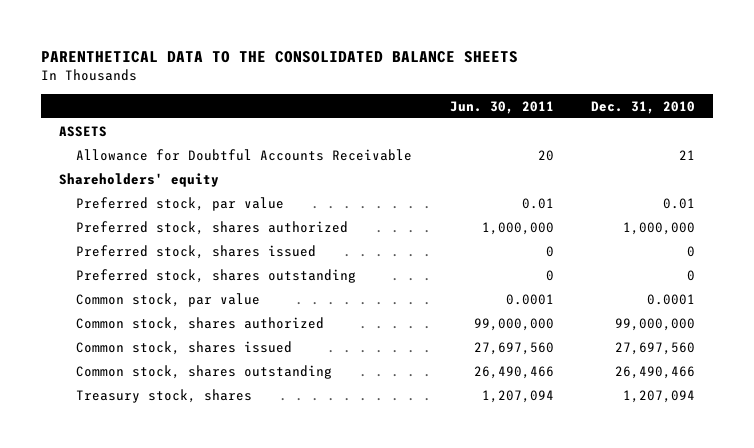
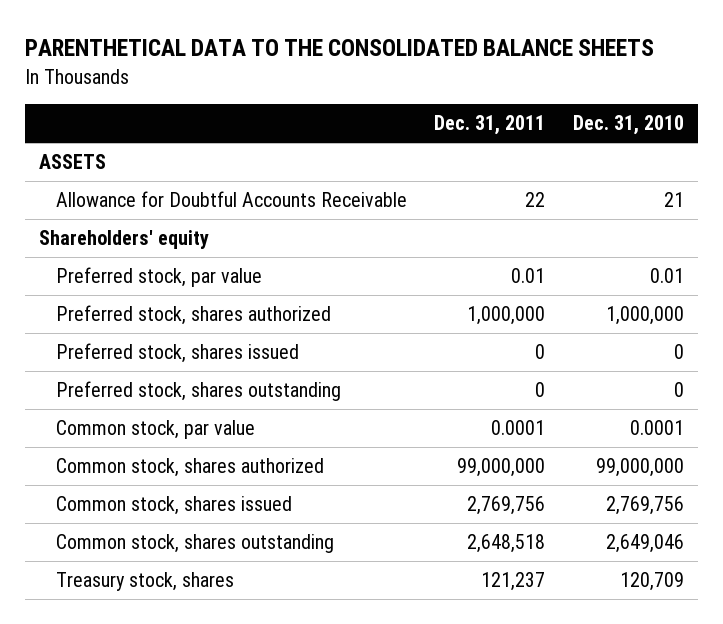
[449,100,554,114] Jun. 30, 2011 -> none
none -> [434,115,546,136] Dec. 31, 2011
[614,341,695,355] 27,697,560 -> [606,496,685,516] 2,769,756
[614,365,695,379] 26,490,466 -> [606,534,685,554] 2,649,046
[622,389,695,403] 1,207,094 -> [620,572,685,592] 120,709

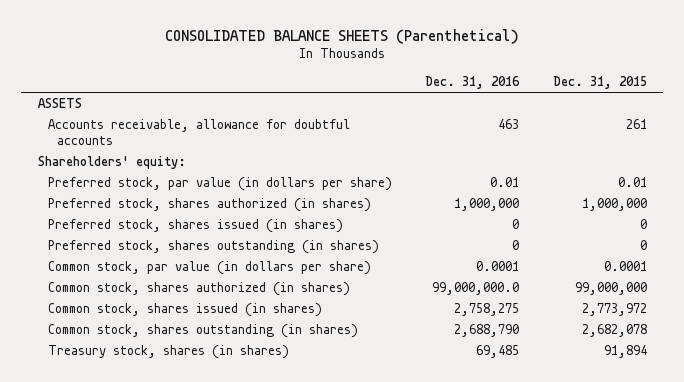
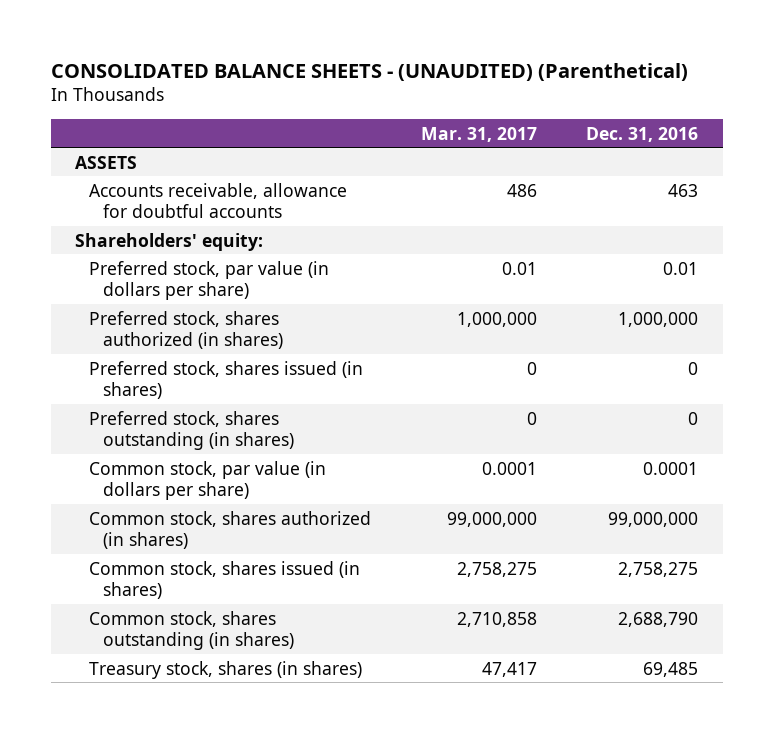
[165,28,520,44] CONSOLIDATED BALANCE SHEETS (Parenthetical) -> [50,62,688,81] CONSOLIDATED BALANCE SHEETS - (UNAUDITED) (Parenthetical)
[552,76,647,90] Dec. 31, 2015 -> none
none -> [420,126,537,142] Mar. 31, 2017
[432,281,520,295] 99,000,000.0 -> [608,511,699,527] 99,000,000

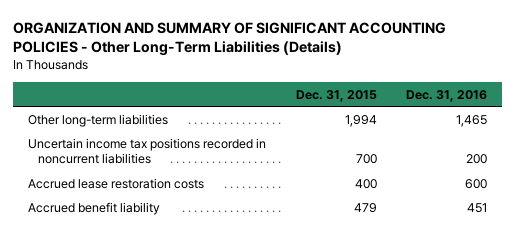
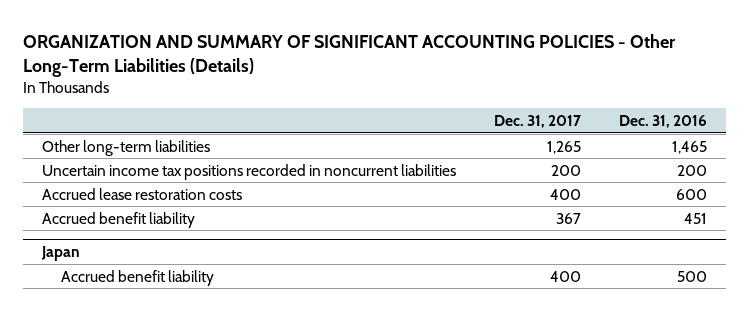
[295,89,377,102] Dec. 31, 2015 -> none
none -> [494,114,582,128] Dec. 31, 2017
none -> [41,245,81,261] Japan
none -> [61,269,215,286] Accrued benefit liability

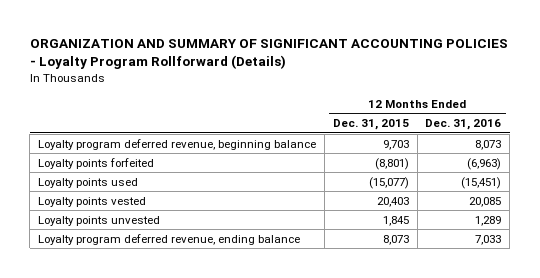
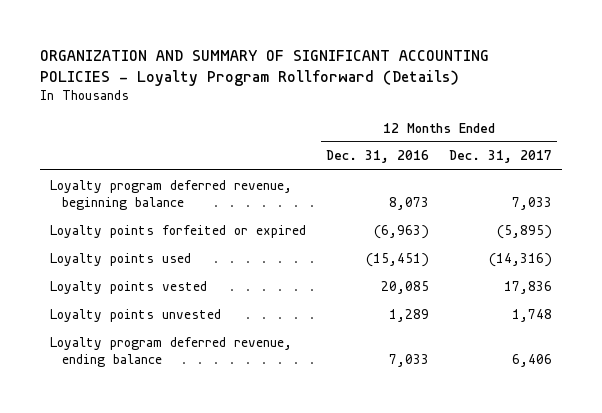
[332,119,409,131] Dec. 31, 2015 -> none
none -> [449,150,553,164] Dec. 31, 2017
[38,157,155,169] Loyalty points forfeited -> [49,224,306,238] Loyalty points forfeited or expired

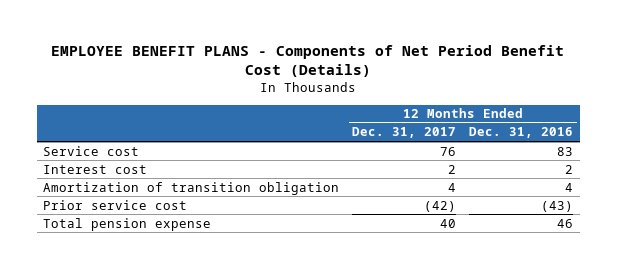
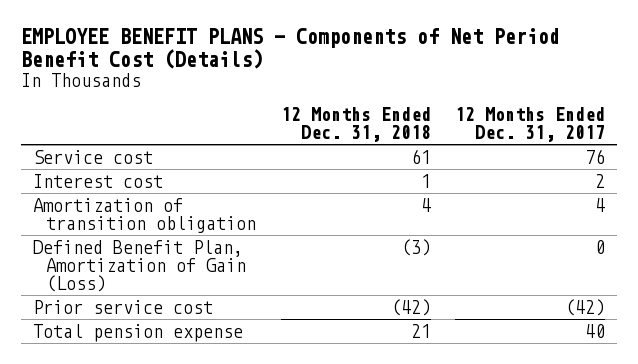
[469,127,574,139] Dec. 31, 2016 -> none
none -> [280,106,431,142] 12 Months Ended Dec. 31, 2018
none -> [33,239,247,293] Defined Benefit Plan, Amortization of Gain (Loss)

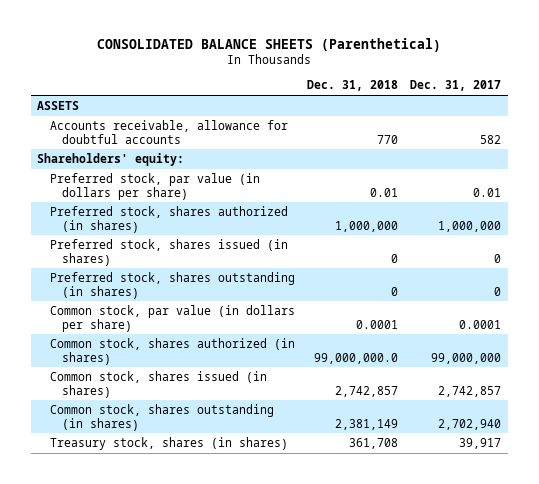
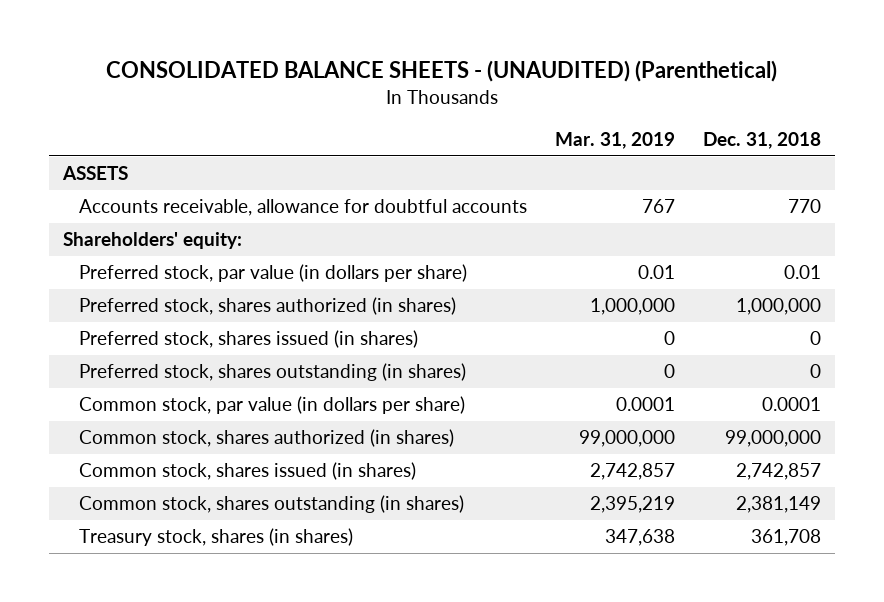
[97,37,442,52] CONSOLIDATED BALANCE SHEETS (Parenthetical) -> [106,60,778,83] CONSOLIDATED BALANCE SHEETS - (UNAUDITED) (Parenthetical)
[410,80,502,92] Dec. 31, 2017 -> none
none -> [554,132,675,150] Mar. 31, 2019
[314,352,399,364] 99,000,000.0 -> [725,430,822,448] 99,000,000

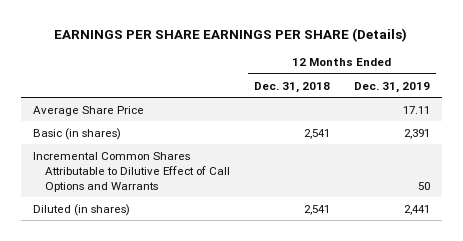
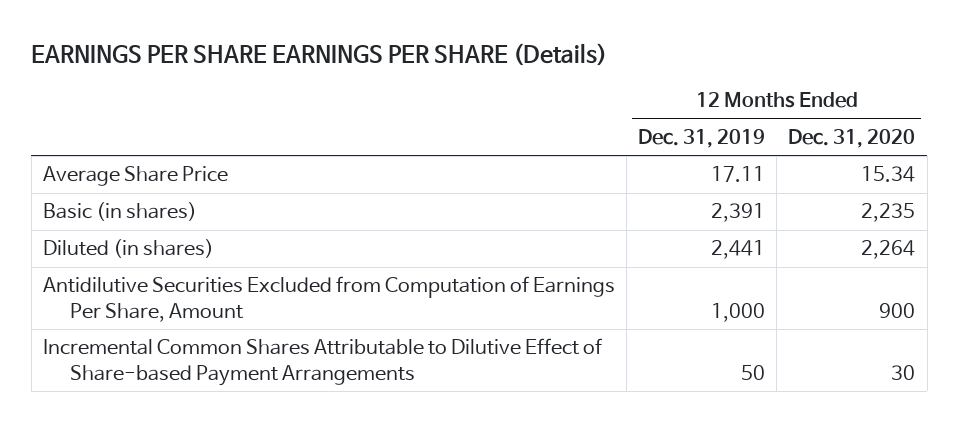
[254,81,331,93] Dec. 31, 2018 -> none
none -> [788,128,916,148] Dec. 31, 2020
[32,151,231,192] Incremental Common Shares Attributable to Dilutive Effect of Call Options and Warrants -> none
none -> [42,276,615,322] Antidilutive Securities Excluded from Computation of Earnings Per Share, Amount
none -> [42,338,602,386] Incremental Common Shares Attributable to Dilutive Effect of Share-based Payment Arrangements

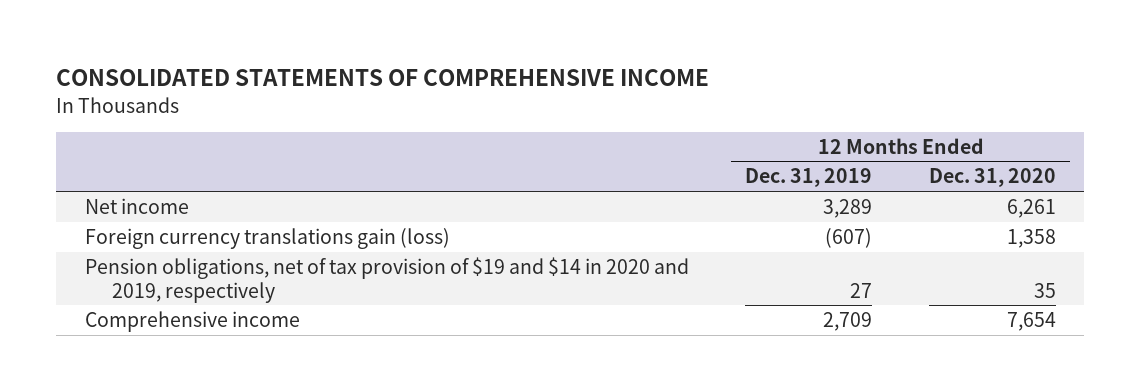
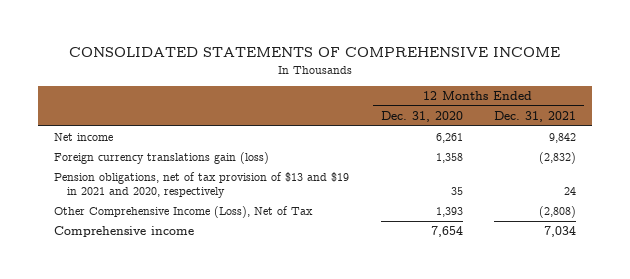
[745,168,873,188] Dec. 31, 2019 -> none
none -> [494,110,577,122] Dec. 31, 2021
[84,256,689,303] Pension obligations, net of tax provision of $19 and $14 in 2020 and 2019, respectively -> [54,172,350,199] Pension obligations, net of tax provision of $13 and $19 in 2021 and 2020, respectively
none -> [54,206,314,219] Other Comprehensive Income (Loss), Net of Tax

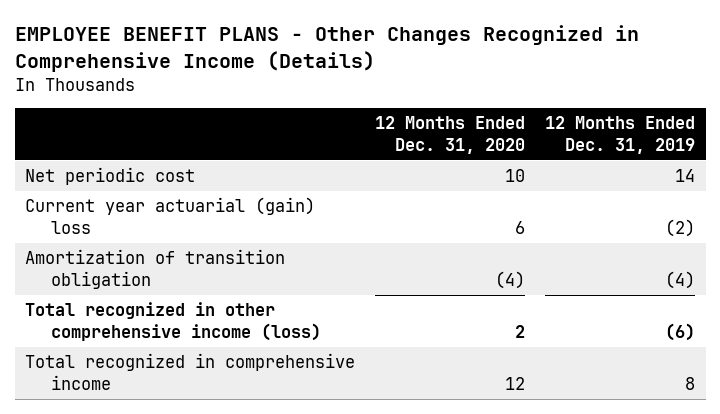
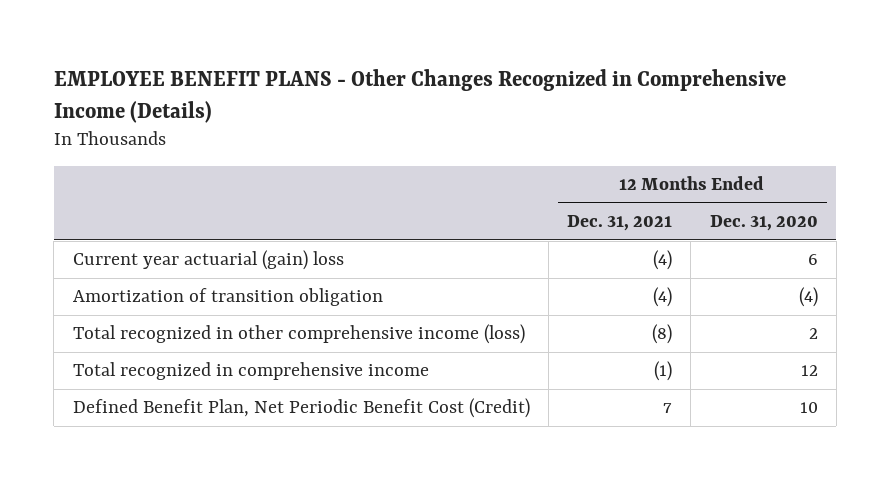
[545,116,696,155] 12 Months Ended Dec. 31, 2019 -> none
none -> [567,215,673,232] Dec. 31, 2021
[25,167,196,186] Net periodic cost -> none
none -> [72,398,530,419] Defined Benefit Plan, Net Periodic Benefit Cost (Credit)

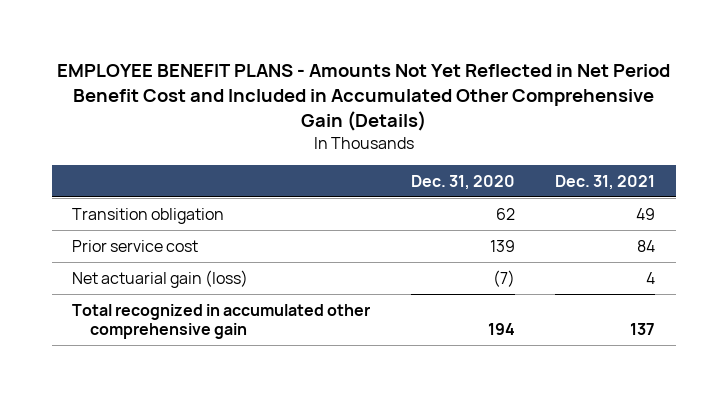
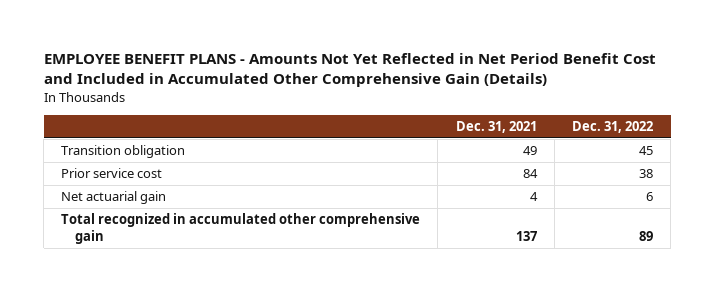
[410,174,515,190] Dec. 31, 2020 -> none
none -> [571,120,653,133] Dec. 31, 2022
[71,269,248,288] Net actuarial gain (loss) -> [61,191,167,205] Net actuarial gain

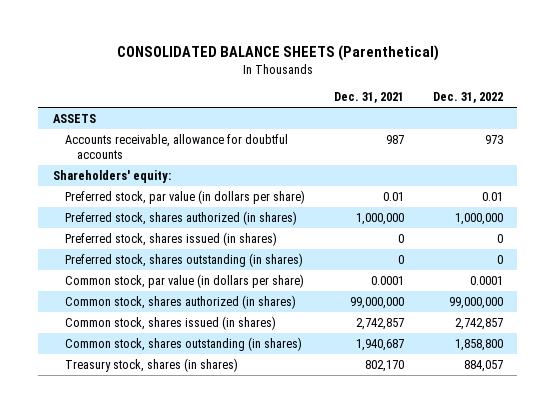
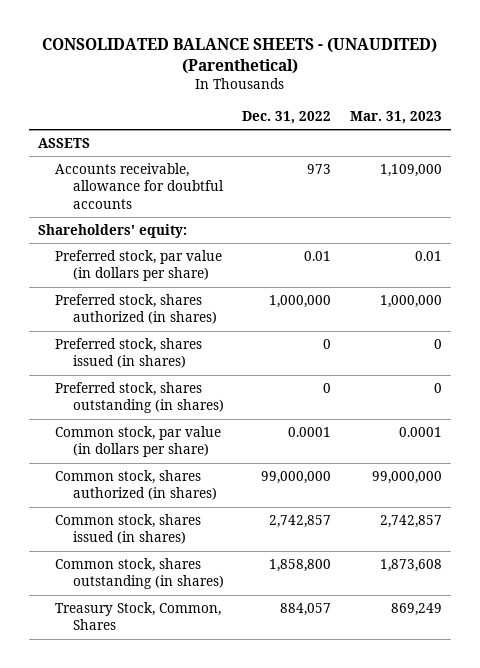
[116,45,439,62] CONSOLIDATED BALANCE SHEETS (Parenthetical) -> [41,37,437,75] CONSOLIDATED BALANCE SHEETS - (UNAUDITED) (Parenthetical)
[333,92,404,104] Dec. 31, 2021 -> none
none -> [349,111,442,125] Mar. 31, 2023
[64,357,238,372] Treasury stock, shares (in shares) -> [55,602,222,631] Treasury Stock, Common, Shares

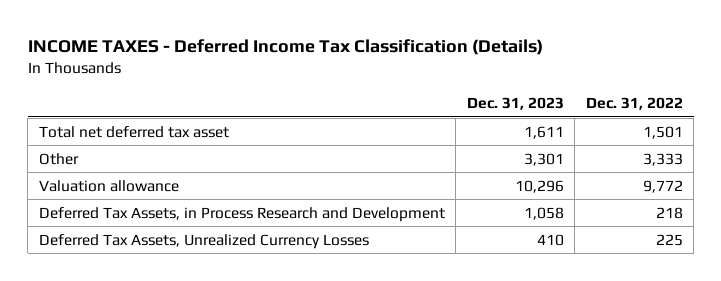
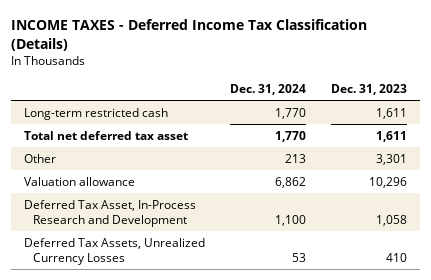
[585,96,683,110] Dec. 31, 2022 -> none
none -> [230,84,307,96] Dec. 31, 2024
none -> [23,107,168,120] Long-term restricted cash
[38,206,445,222] Deferred Tax Assets, in Process Research and Development -> [23,199,196,228] Deferred Tax Asset, In-Process Research and Development

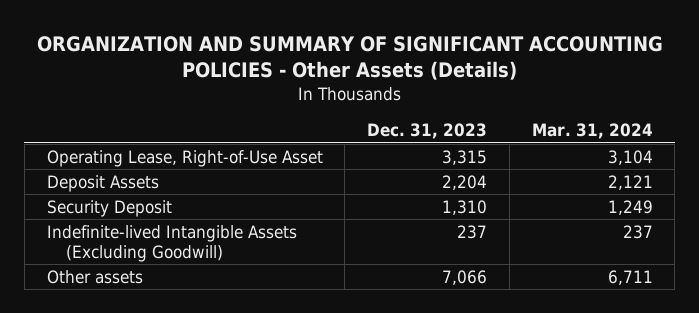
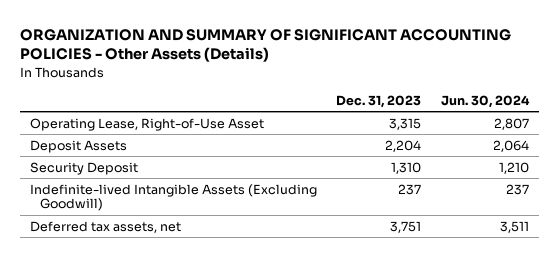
[531,123,653,140] Mar. 31, 2024 -> none
none -> [441,94,531,108] Jun. 30, 2024
[46,269,143,284] Other assets -> [29,220,181,233] Deferred tax assets, net
[442,269,488,285] 7,066 -> [390,220,422,233] 3,751

